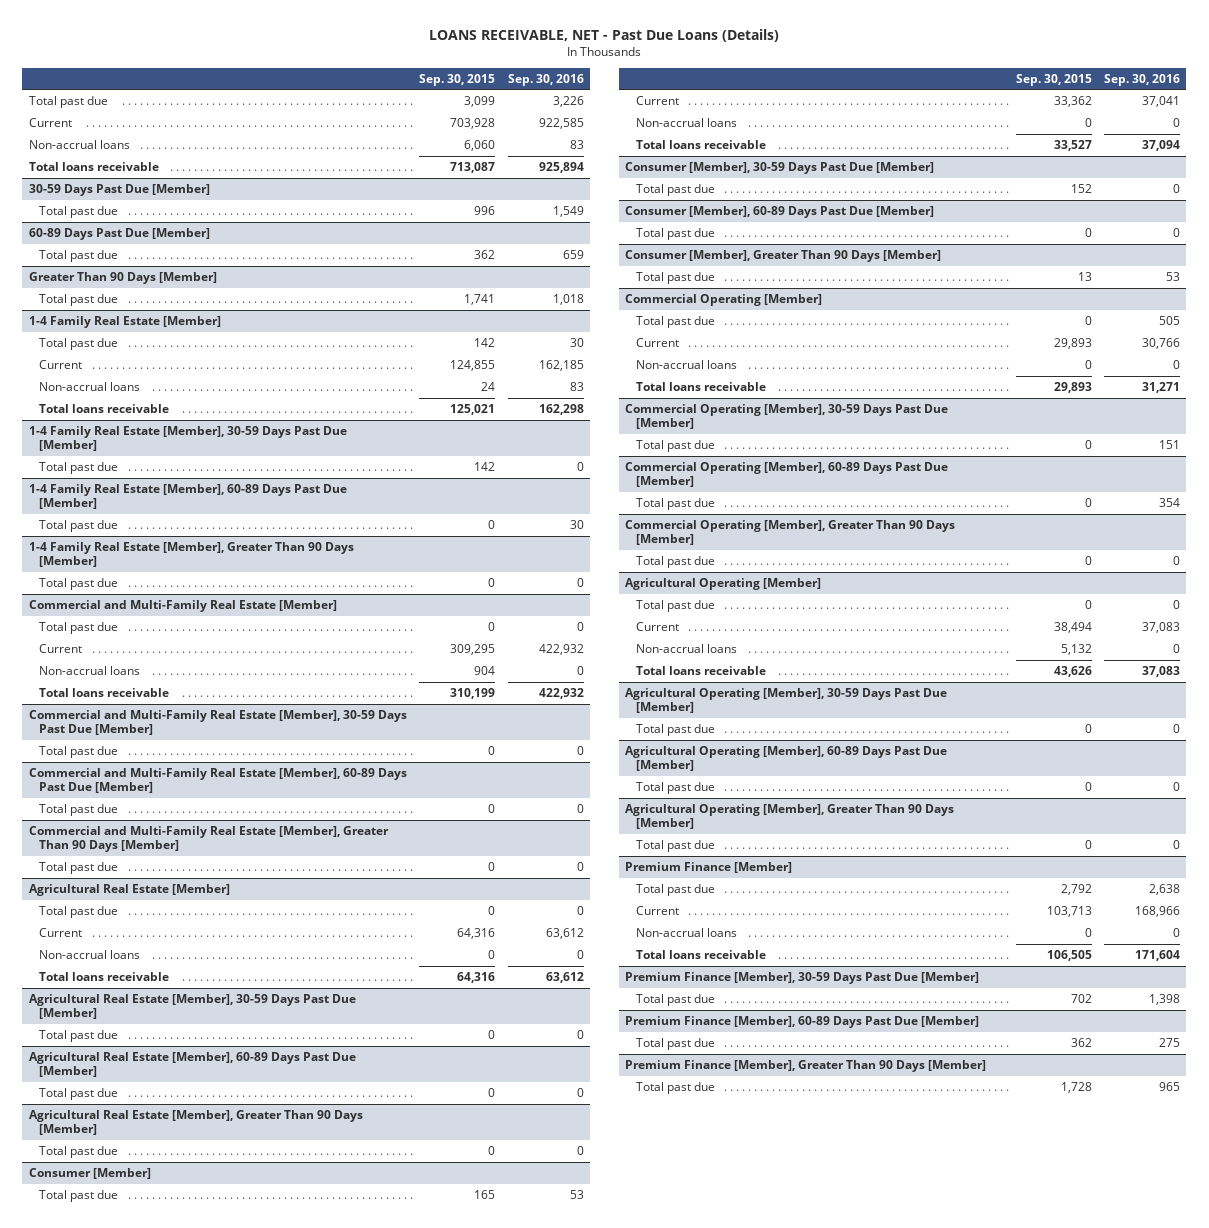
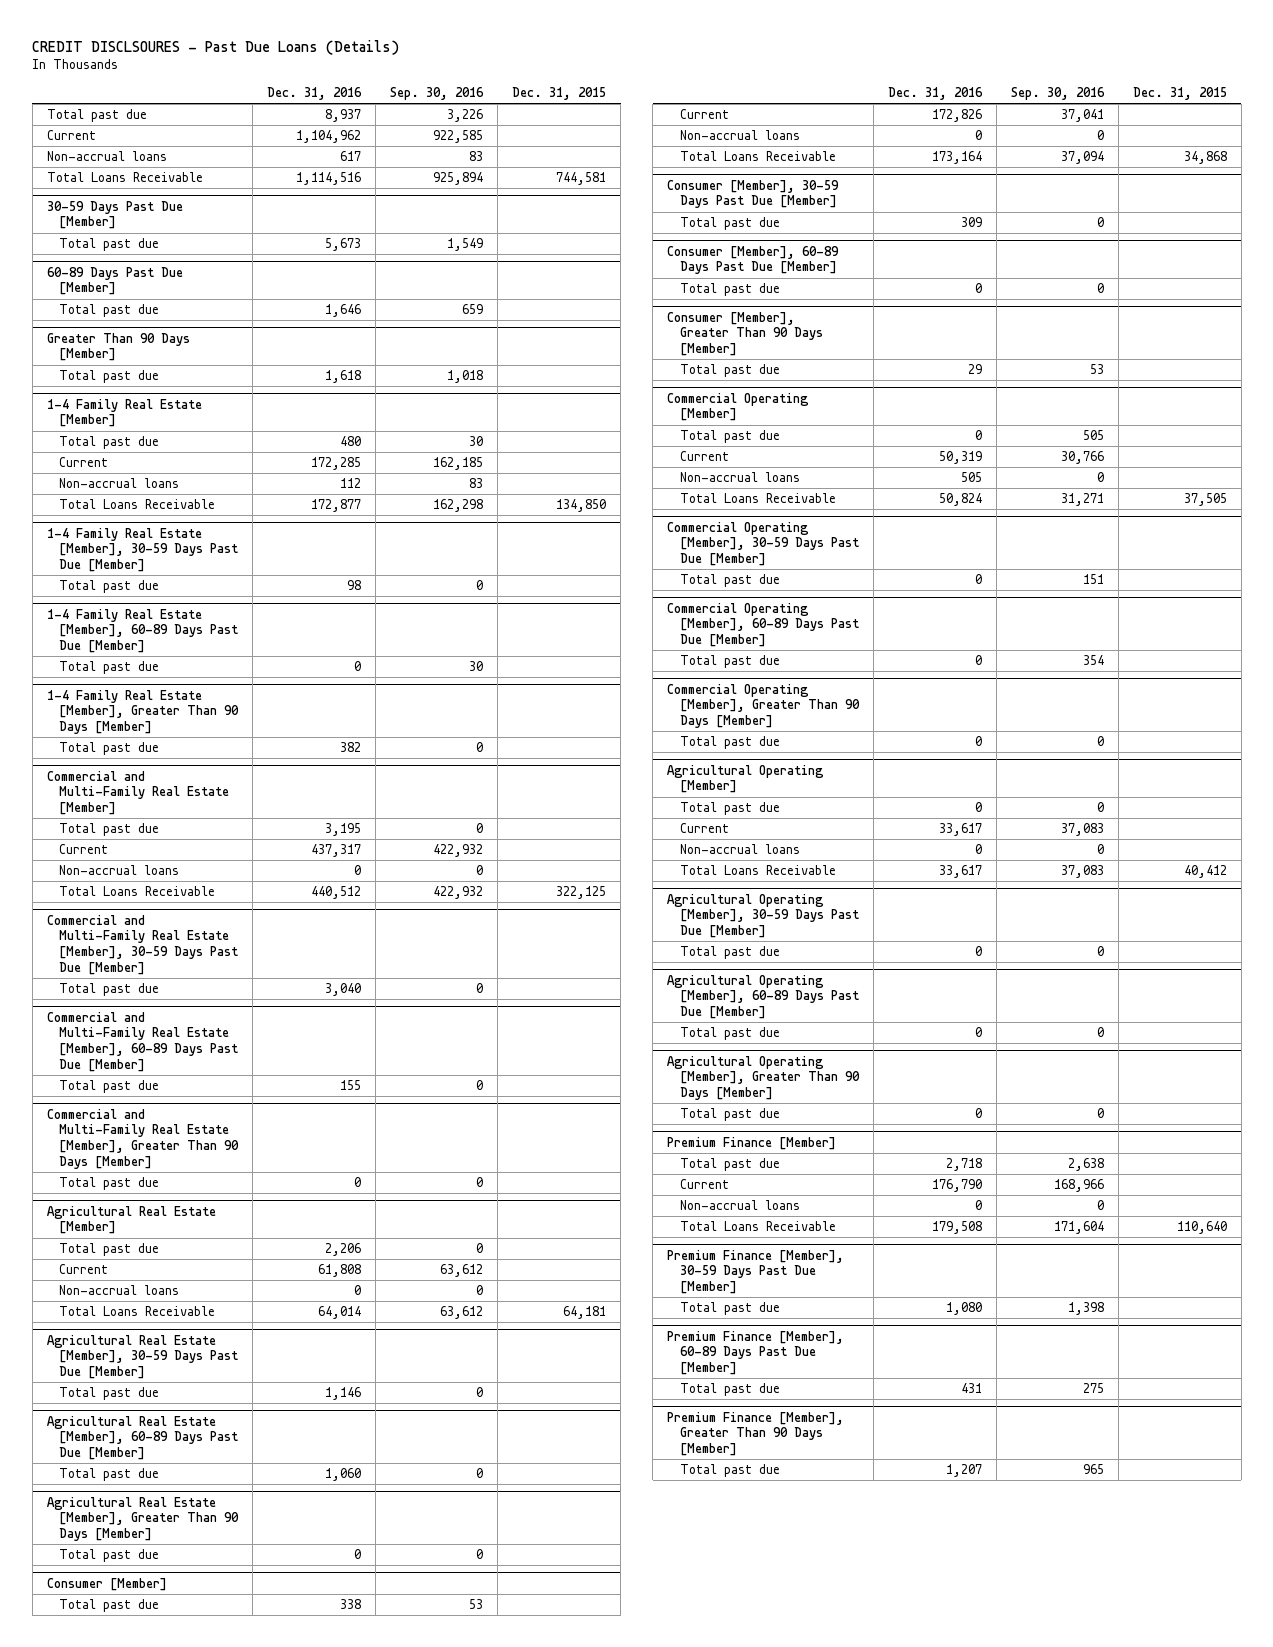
[429,29,780,43] LOANS RECEIVABLE, NET - Past Due Loans (Details) -> [32,39,400,55] CREDIT DISCLSOURES - Past Due Loans (Details)
[419,73,496,86] Sep. 30, 2015 -> none
none -> [267,87,363,101] Dec. 31, 2016
none -> [512,87,607,101] Dec. 31, 2015
[28,161,159,171] Total loans receivable -> [46,172,203,183] Total Loans Receivable
[39,403,170,413] Total loans receivable -> [59,499,216,510] Total Loans Receivable
[39,687,170,697] Total loans receivable -> [59,886,216,897] Total Loans Receivable
[39,971,170,981] Total loans receivable -> [59,1306,216,1317] Total Loans Receivable
[635,139,766,149] Total loans receivable -> [679,151,836,162] Total Loans Receivable
[635,381,766,391] Total loans receivable -> [679,493,836,504] Total Loans Receivable
[635,665,766,675] Total loans receivable -> [679,865,836,876] Total Loans Receivable
[635,949,766,959] Total loans receivable -> [679,1221,836,1232] Total Loans Receivable

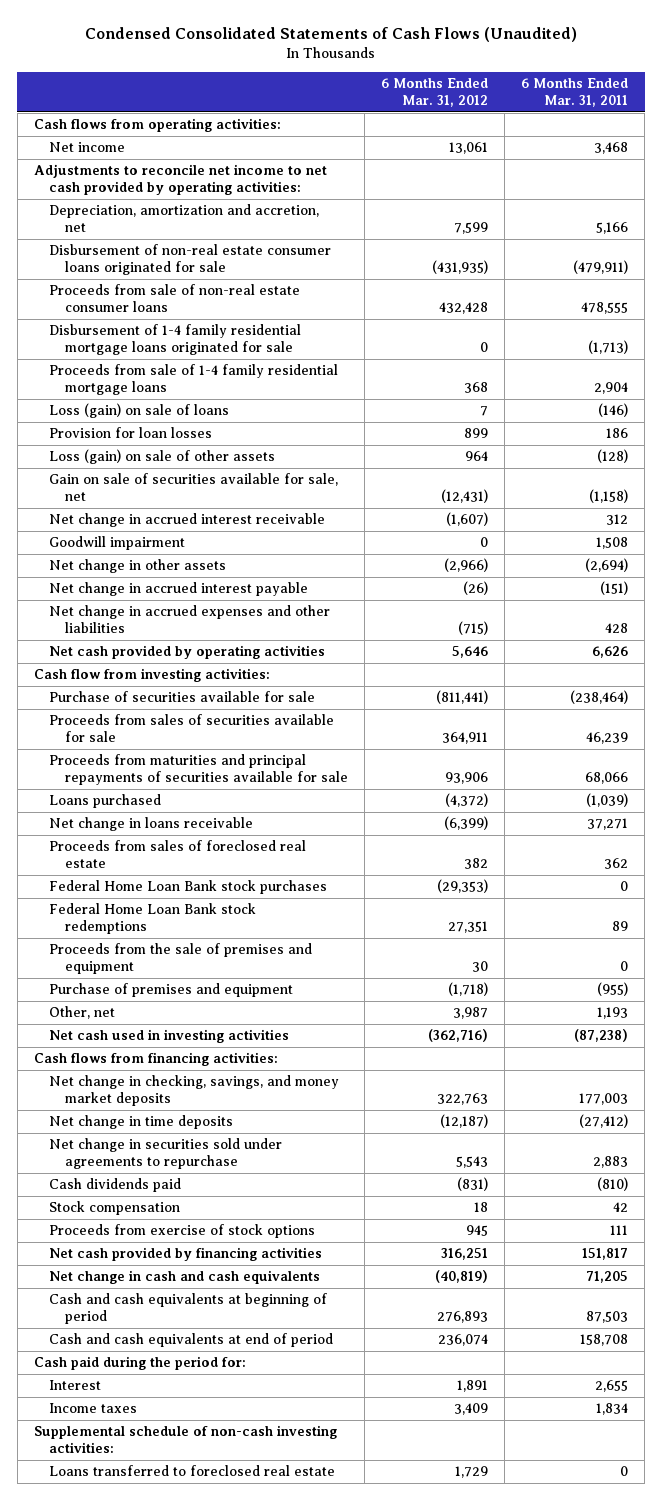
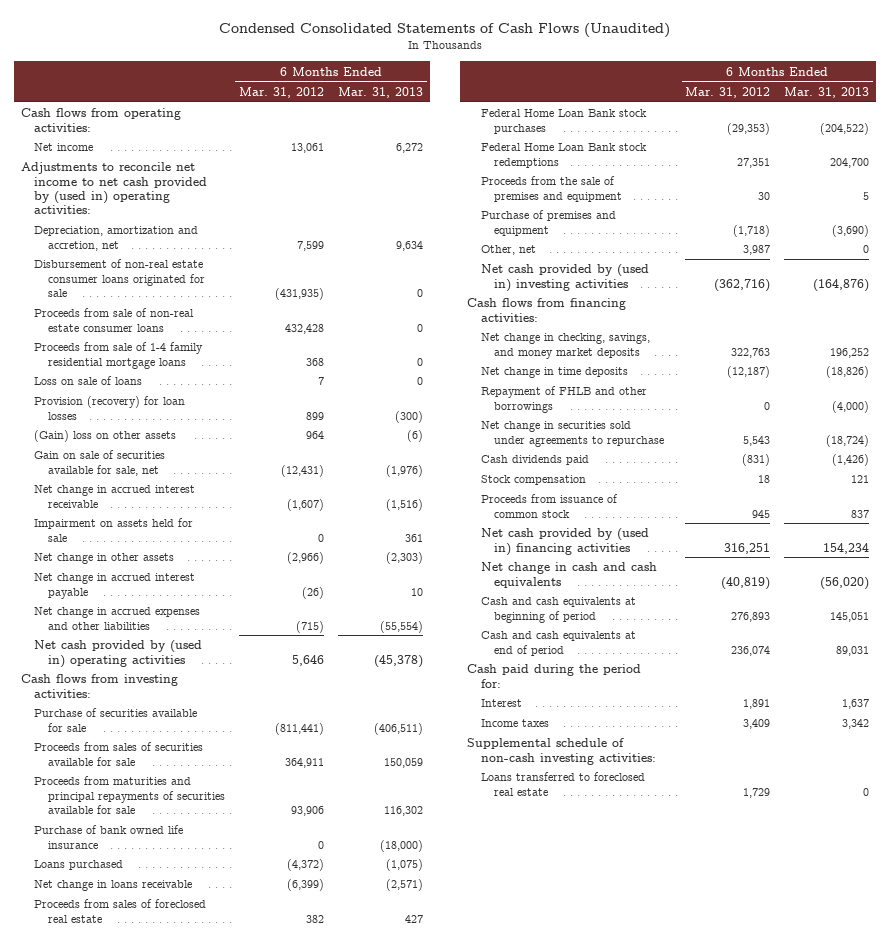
[521,78,629,108] 6 Months Ended Mar. 31, 2011 -> none
none -> [338,86,424,98] Mar. 31, 2013
[33,164,327,196] Adjustments to reconcile net income to net cash provided by operating activities: -> [21,162,208,215] Adjustments to reconcile net income to net cash provided by (used in) operating activities:
[49,324,302,356] Disbursement of 1-4 family residential mortgage loans originated for sale -> none
[49,403,230,419] Loss (gain) on sale of loans -> [34,376,143,386] Loss on sale of loans
[49,427,213,439] Provision for loan losses -> [34,396,186,420] Provision (recovery) for loan losses
[49,449,276,465] Loss (gain) on sale of other assets -> [34,430,177,443] (Gain) loss on other assets
[49,536,186,551] Goodwill impairment -> none
none -> [34,518,194,542] Impairment on assets held for sale
[49,645,326,660] Net cash provided by operating activities -> [34,640,203,668] Net cash provided by (used in) operating activities
[33,668,270,683] Cash flow from investing activities: -> [21,674,179,698] Cash flows from investing activities:
none -> [34,825,184,849] Purchase of bank owned life insurance
[49,1029,290,1044] Net cash used in investing activities -> [480,264,649,292] Net cash provided by (used in) investing activities
none -> [480,386,647,413] Repayment of FHLB and other borrowings
[49,1224,316,1239] Proceeds from exercise of stock options -> [480,494,618,518] Proceeds from issuance of common stock
[49,1247,323,1262] Net cash provided by financing activities -> [480,528,649,556] Net cash provided by (used in) financing activities

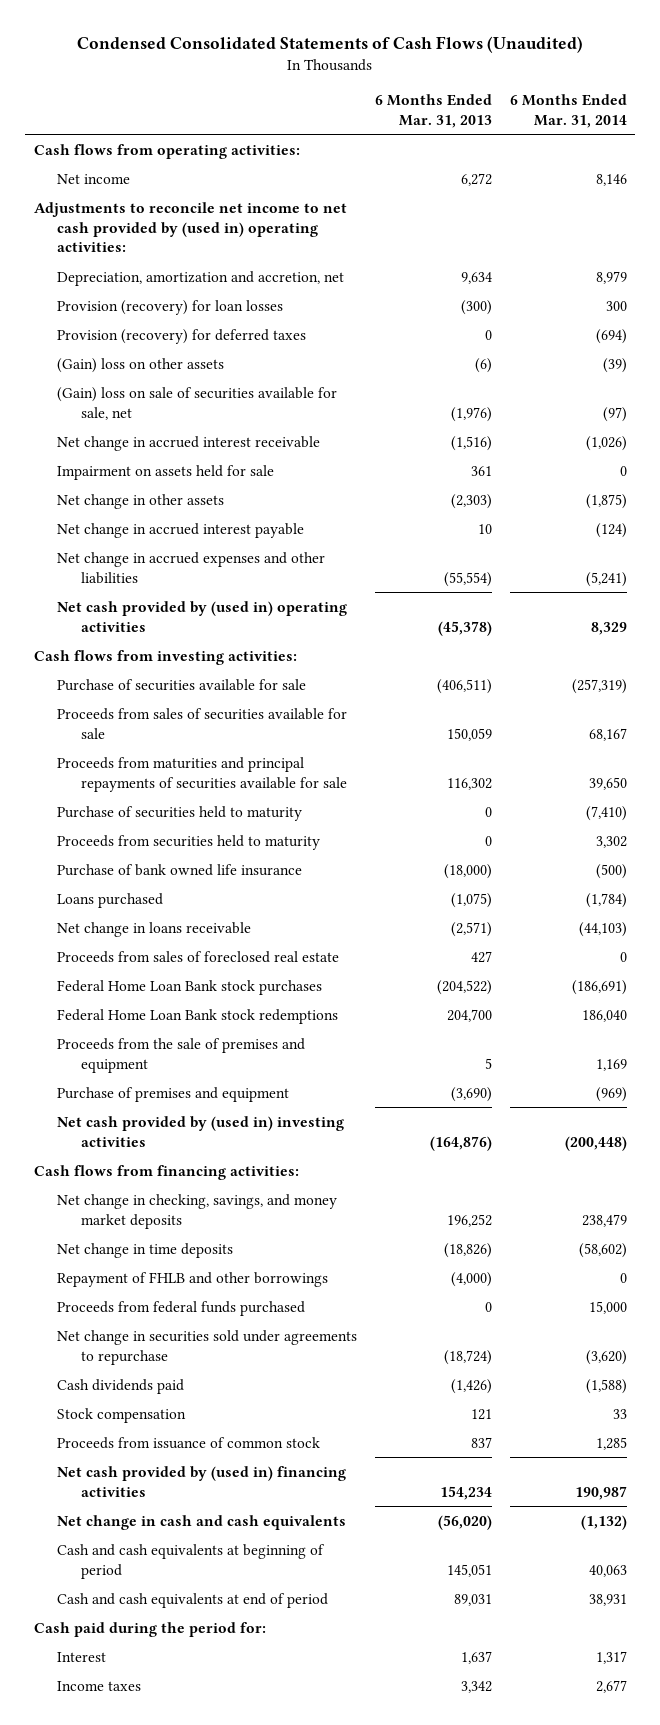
[238,86,324,98] Mar. 31, 2012 -> none
none -> [509,93,627,128] 6 Months Ended Mar. 31, 2014
[34,259,205,297] Disbursement of non-real estate consumer loans originated for sale -> none
[34,308,195,332] Proceeds from sale of non-real estate consumer loans -> none
[34,342,204,369] Proceeds from sale of 1-4 family residential mortgage loans -> none
[34,376,143,386] Loss on sale of loans -> none
none -> [57,328,307,344] Provision (recovery) for deferred taxes
[34,450,166,476] Gain on sale of securities available for sale, net -> [57,386,338,420] (Gain) loss on sale of securities available for sale, net
none -> [57,805,303,821] Purchase of securities held to maturity
none -> [57,834,321,850] Proceeds from securities held to maturity
[480,245,536,256] Other, net -> none
none -> [57,1300,306,1316] Proceeds from federal funds purchased
[467,738,656,765] Supplemental schedule of non-cash investing activities: -> none
[480,772,645,796] Loans transferred to foreclosed real estate -> none

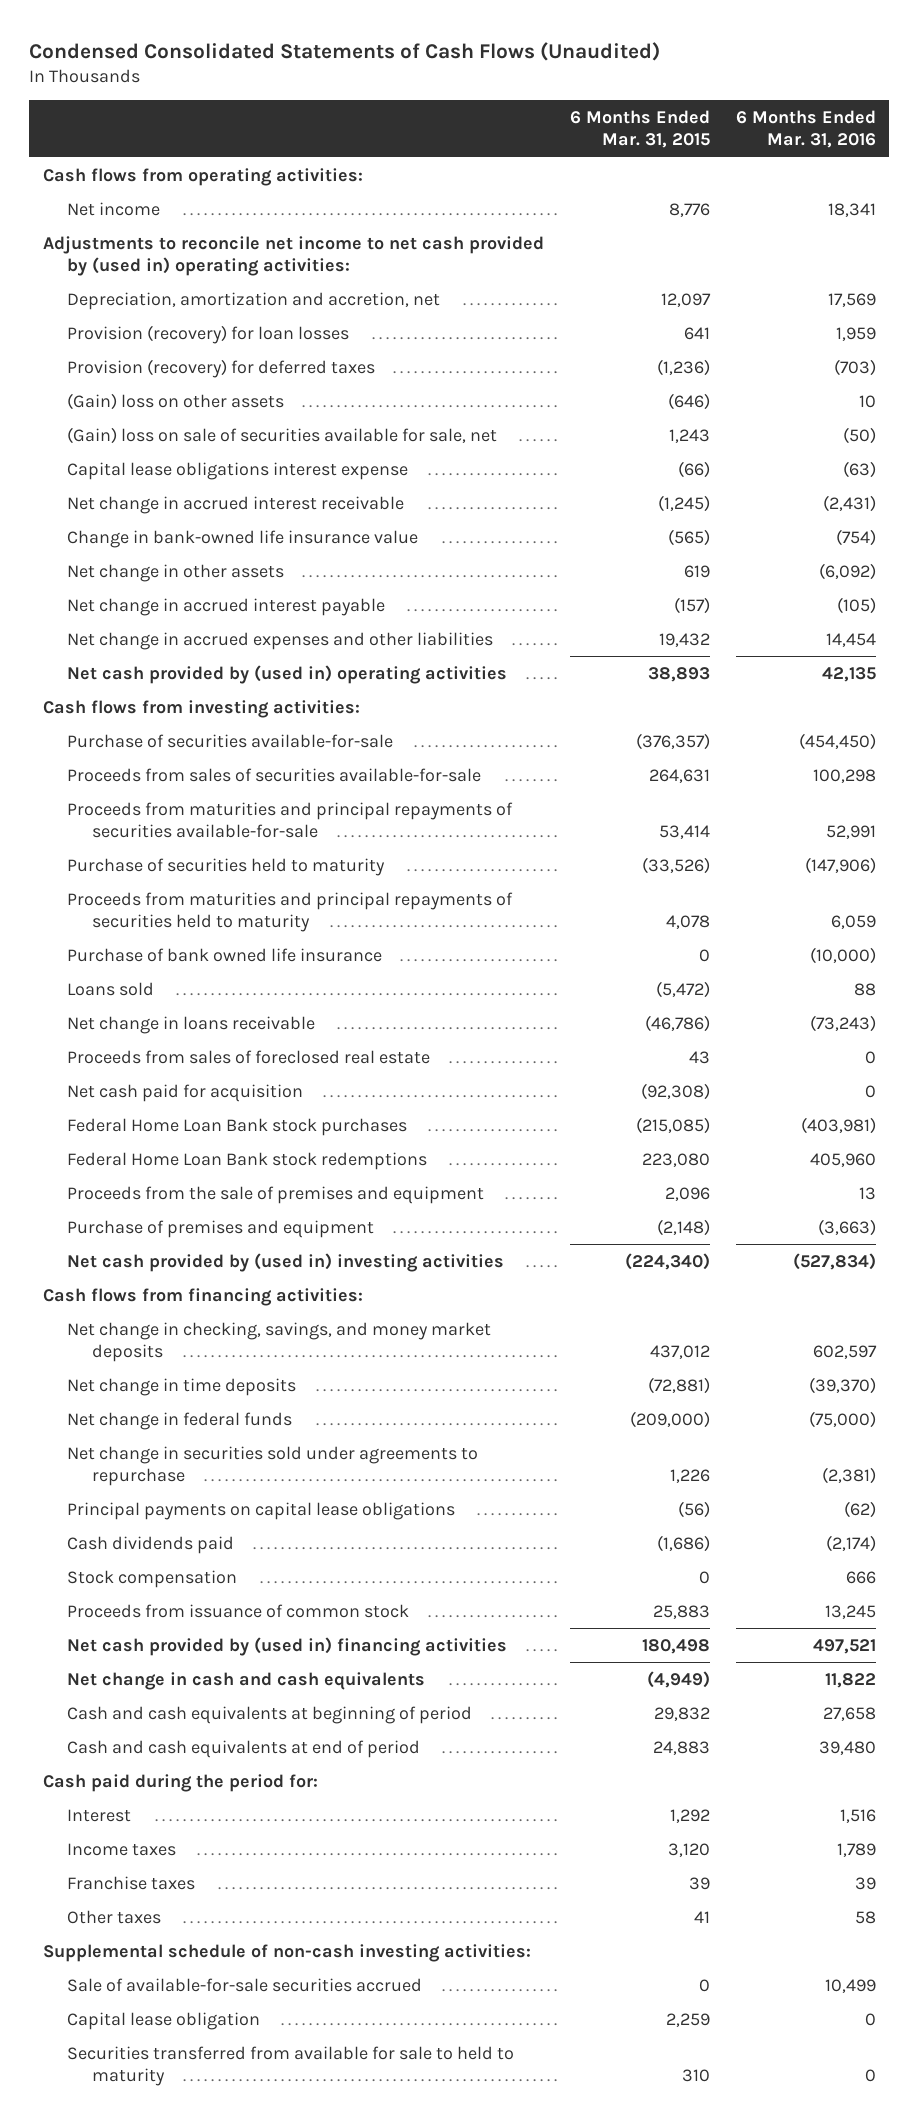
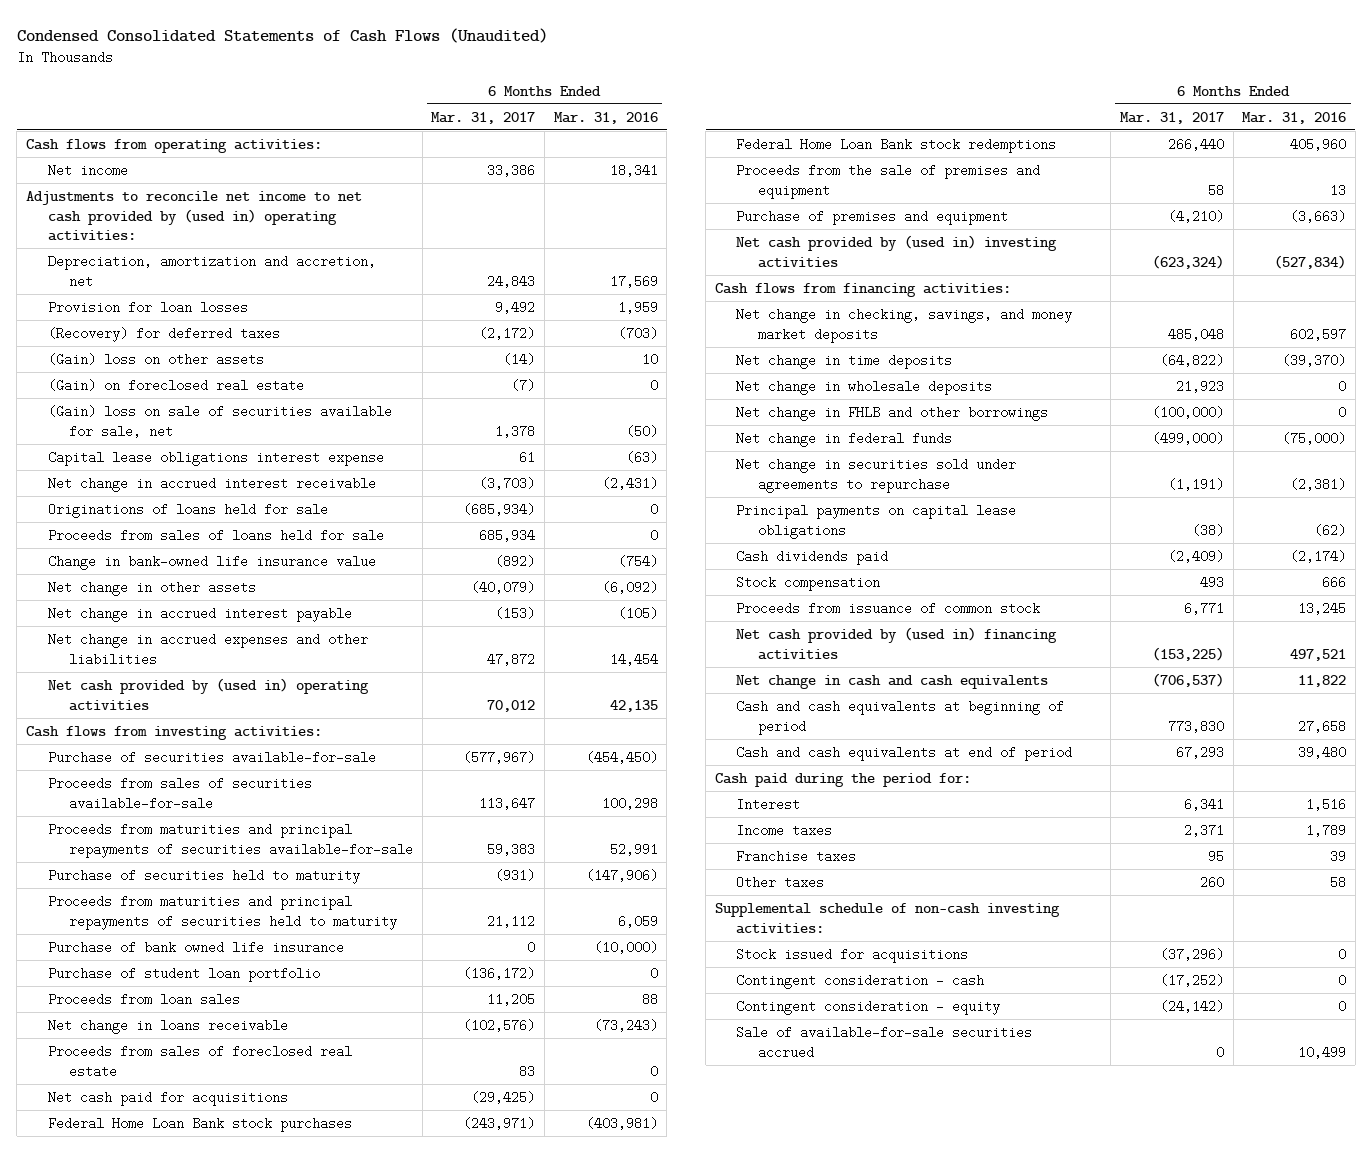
[569,110,710,149] 6 Months Ended Mar. 31, 2015 -> none
none -> [431,111,536,124] Mar. 31, 2017
[67,324,350,344] Provision (recovery) for loan losses -> [47,300,248,314] Provision for loan losses
[67,358,376,378] Provision (recovery) for deferred taxes -> [47,326,280,342] (Recovery) for deferred taxes
none -> [47,378,304,392] (Gain) on foreclosed real estate
none -> [47,502,328,518] Originations of loans held for sale
none -> [47,528,384,542] Proceeds from sales of loans held for sale
none -> [47,966,320,982] Purchase of student loan portfolio
[67,981,155,996] Loans sold -> [47,992,240,1006] Proceeds from loan sales
[67,1083,304,1102] Net cash paid for acquisition -> [47,1090,288,1106] Net cash paid for acquisitions
none -> [736,379,993,395] Net change in wholesale deposits
none -> [736,405,1049,421] Net change in FHLB and other borrowings
none -> [736,947,969,963] Stock issued for acquisitions
none -> [736,973,985,989] Contingent consideration - cash
none -> [736,999,1001,1015] Contingent consideration - equity
[67,2011,261,2030] Capital lease obligation -> none
[67,2045,515,2086] Securities transferred from available for sale to held to maturity -> none

